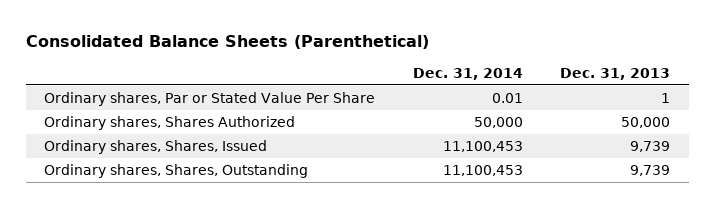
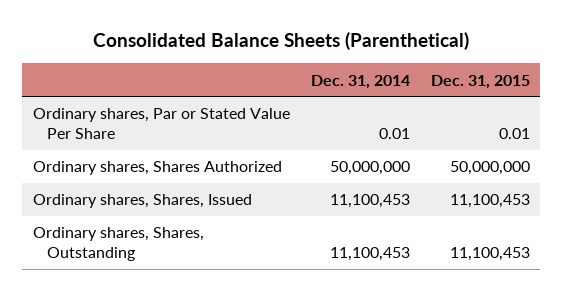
[560,68,671,81] Dec. 31, 2013 -> none
none -> [430,74,530,89] Dec. 31, 2015
[473,117,523,129] 50,000 -> [329,161,410,176] 50,000,000

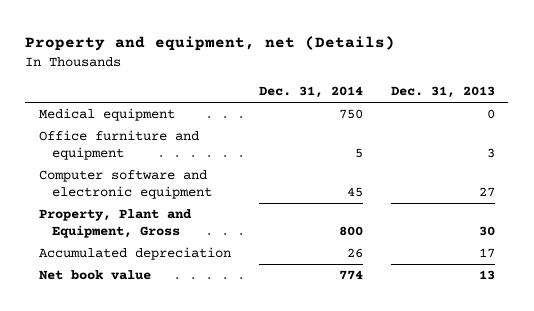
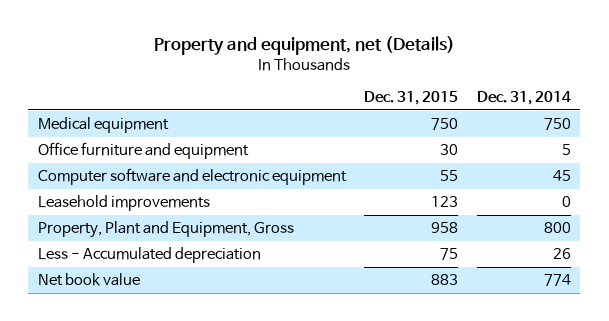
[390,86,495,99] Dec. 31, 2013 -> none
none -> [364,91,459,106] Dec. 31, 2015
none -> [37,195,210,212] Leasehold improvements
[39,247,232,261] Accumulated depreciation -> [37,247,261,264] Less - Accumulated depreciation

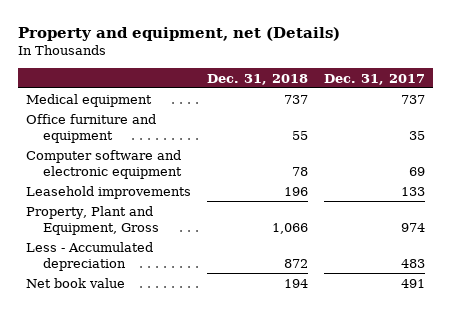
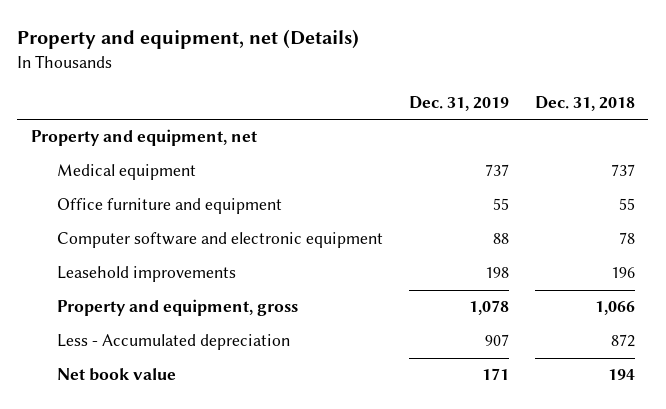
[324,73,426,85] Dec. 31, 2017 -> none
none -> [409,95,510,111] Dec. 31, 2019
none -> [30,129,257,147] Property and equipment, net
[25,205,159,235] Property, Plant and Equipment, Gross -> [56,299,298,317] Property and equipment, gross

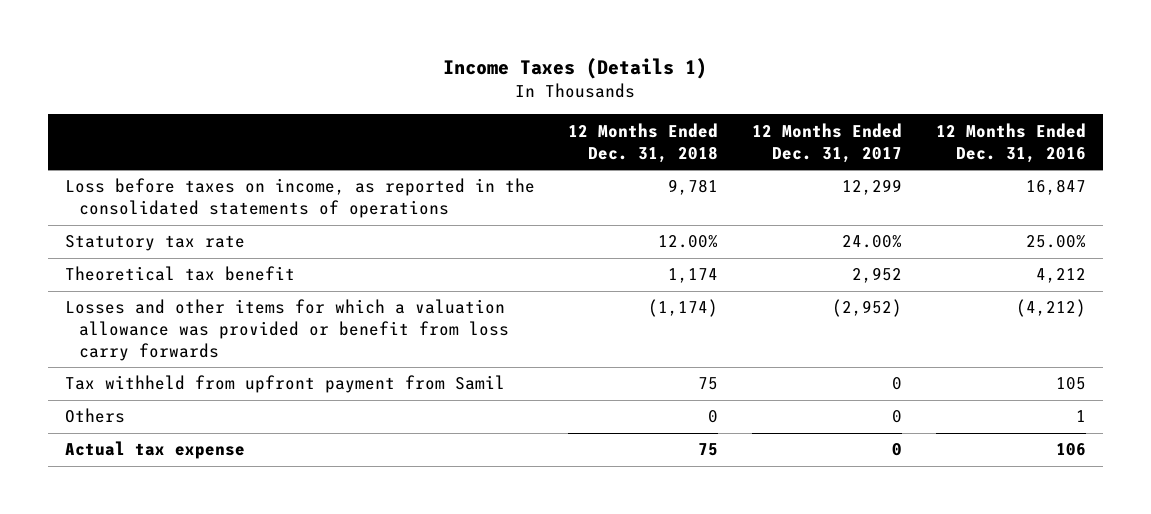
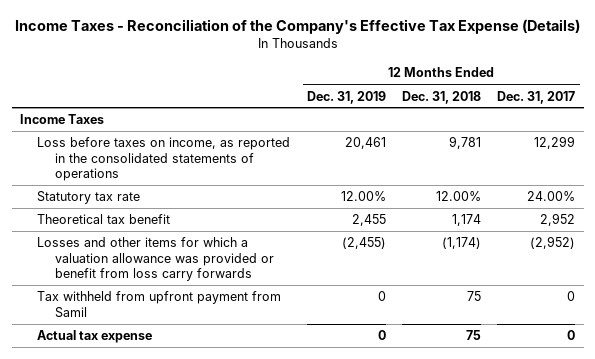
[443,58,708,80] Income Taxes (Details 1) -> [14,19,580,35] Income Taxes - Reconciliation of the Company's Effective Tax Expense (Details)
[935,122,1086,163] 12 Months Ended Dec. 31, 2016 -> none
none -> [306,90,386,104] Dec. 31, 2019
none -> [19,114,104,125] Income Taxes
[64,408,125,424] Others -> none

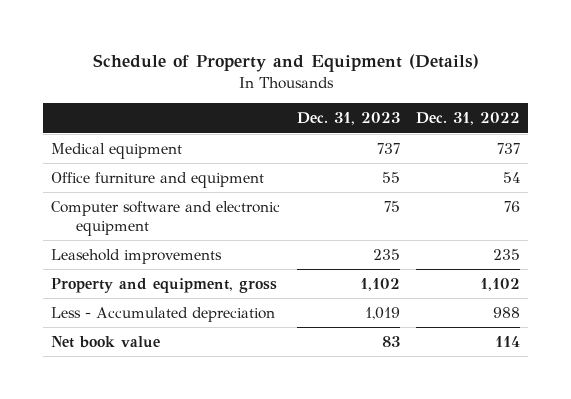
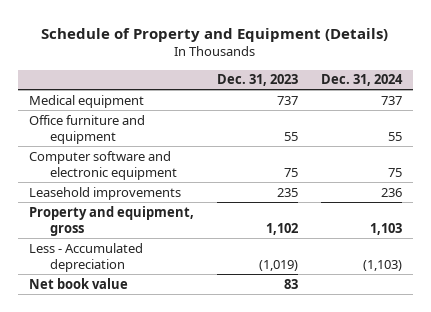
[415,112,520,126] Dec. 31, 2022 -> none
none -> [320,74,403,87] Dec. 31, 2024
[364,307,400,321] 1,019 -> [258,260,298,272] (1,019)

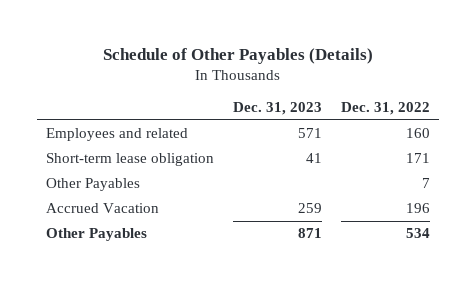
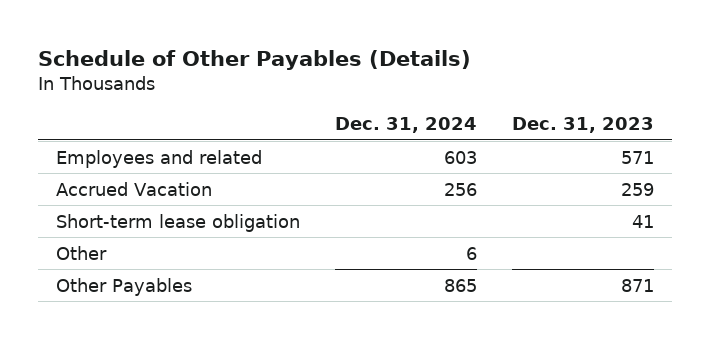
[341,102,431,116] Dec. 31, 2022 -> none
none -> [335,117,478,134] Dec. 31, 2024
[46,178,141,192] Other Payables -> none
[46,153,215,167] Short-term lease obligation -> [55,213,300,232] Short-term lease obligation
none -> [55,245,107,260] Other

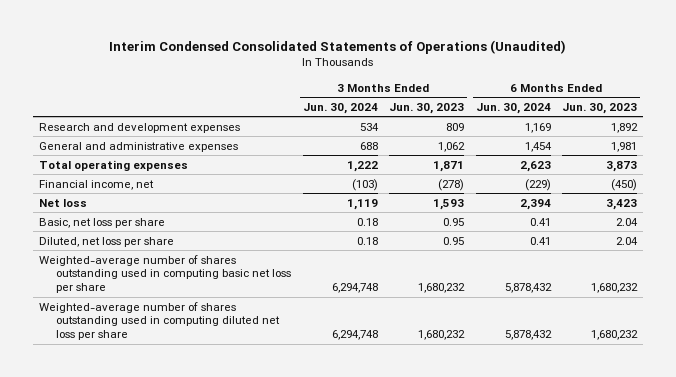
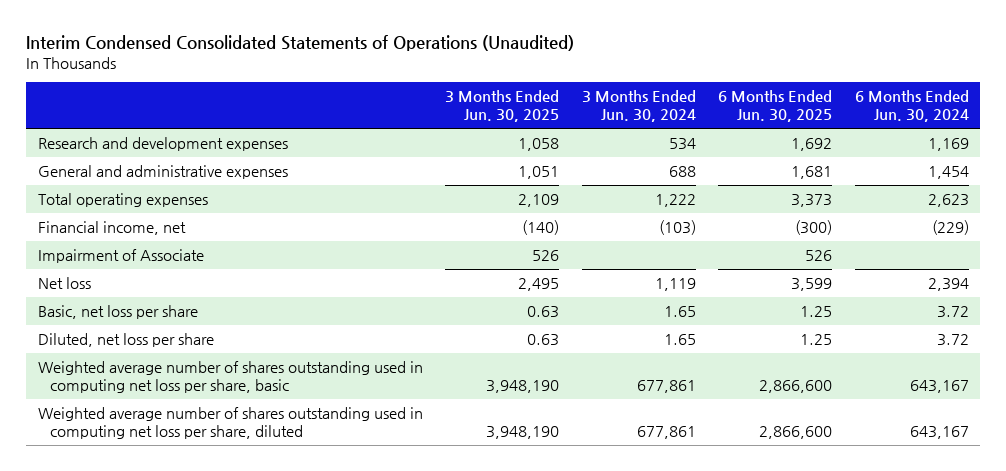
[389,102,465,114] Jun. 30, 2023 -> none
[562,102,638,114] Jun. 30, 2023 -> none
none -> [445,90,560,122] 3 Months Ended Jun. 30, 2025
none -> [718,90,833,122] 6 Months Ended Jun. 30, 2025
none -> [37,249,204,264] Impairment of Associate
[356,217,378,226] 0.18 -> [663,306,696,318] 1.65
[529,217,551,226] 0.41 -> [936,306,969,319] 3.72
[356,236,378,245] 0.18 -> [663,334,696,346] 1.65
[529,236,551,245] 0.41 -> [936,334,969,347] 3.72
[39,254,292,293] Weighted-average number of shares outstanding used in computing basic net loss per share -> [37,361,423,394] Weighted average number of shares outstanding used in computing net loss per share, basic
[331,282,378,293] 6,294,748 -> [636,380,696,394] 677,861
[504,282,552,293] 5,878,432 -> [909,380,969,394] 643,167
[39,301,281,340] Weighted-average number of shares outstanding used in computing diluted net loss per share -> [37,407,423,440] Weighted average number of shares outstanding used in computing net loss per share, diluted
[331,329,378,340] 6,294,748 -> [636,426,696,440] 677,861
[504,329,552,340] 5,878,432 -> [909,426,969,440] 643,167

